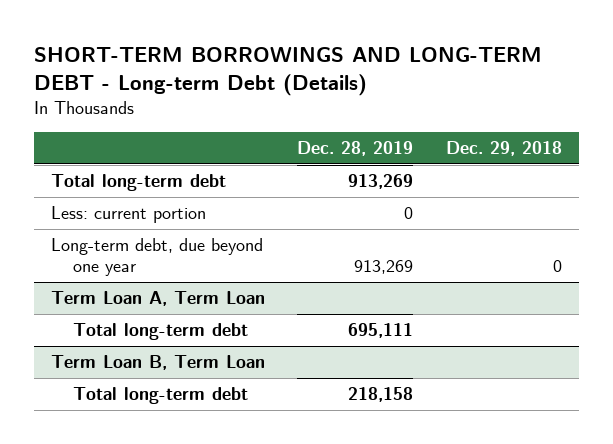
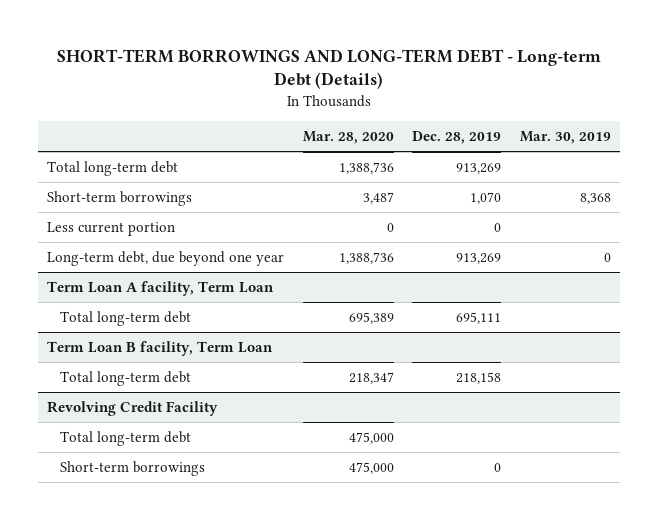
[446,140,563,156] Dec. 29, 2018 -> none
none -> [302,131,394,145] Mar. 28, 2020
none -> [519,131,611,145] Mar. 30, 2019
none -> [47,191,193,207] Short-term borrowings
[50,206,206,224] Less: current portion -> [47,222,176,237] Less current portion
[50,291,265,307] Term Loan A, Term Loan -> [47,281,275,297] Term Loan A facility, Term Loan
[50,355,265,371] Term Loan B, Term Loan -> [47,341,274,357] Term Loan B facility, Term Loan
none -> [47,401,219,417] Revolving Credit Facility
none -> [59,431,191,447] Total long-term debt
none -> [59,461,205,477] Short-term borrowings

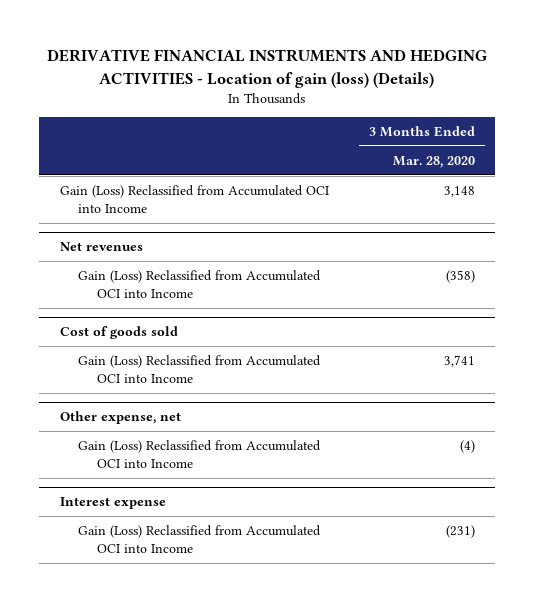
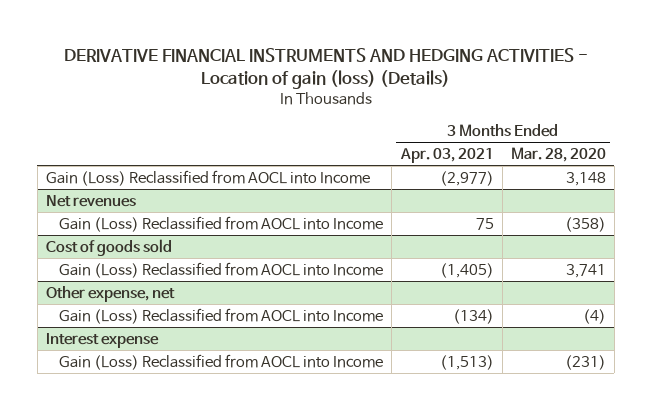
none -> [399,147,494,163] Apr. 03, 2021
[59,185,329,214] Gain (Loss) Reclassified from Accumulated OCI into Income -> [46,169,371,186] Gain (Loss) Reclassified from AOCL into Income
[78,270,322,299] Gain (Loss) Reclassified from Accumulated OCI into Income -> [59,215,384,232] Gain (Loss) Reclassified from AOCL into Income
[78,355,322,384] Gain (Loss) Reclassified from Accumulated OCI into Income -> [59,261,384,278] Gain (Loss) Reclassified from AOCL into Income
[78,440,322,469] Gain (Loss) Reclassified from Accumulated OCI into Income -> [59,307,384,324] Gain (Loss) Reclassified from AOCL into Income
[78,525,322,554] Gain (Loss) Reclassified from Accumulated OCI into Income -> [59,353,384,370] Gain (Loss) Reclassified from AOCL into Income

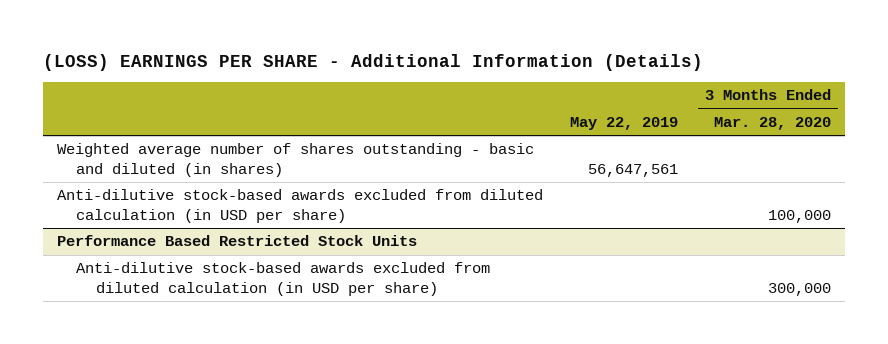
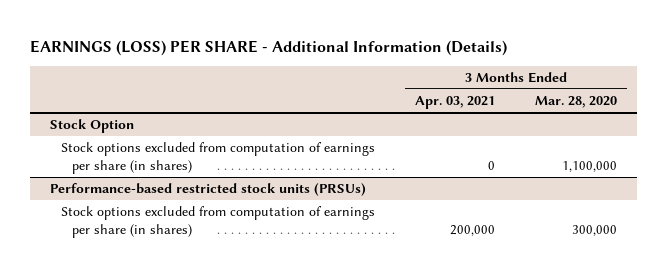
[43,53,704,71] (LOSS) EARNINGS PER SHARE - Additional Information (Details) -> [30,39,508,56] EARNINGS (LOSS) PER SHARE - Additional Information (Details)
[569,116,678,130] May 22, 2019 -> none
none -> [415,96,496,110] Apr. 03, 2021
[56,143,534,177] Weighted average number of shares outstanding - basic and diluted (in shares) -> none
none -> [50,119,135,134] Stock Option
[56,189,543,223] Anti-dilutive stock-based awards excluded from diluted calculation (in USD per share) -> [60,142,375,175] Stock options excluded from computation of earnings per share (in shares)
[767,209,831,223] 100,000 -> [562,161,618,173] 1,100,000
[56,235,417,247] Performance Based Restricted Stock Units -> [50,183,367,197] Performance-based restricted stock units (PRSUs)
[76,262,491,296] Anti-dilutive stock-based awards excluded from diluted calculation (in USD per share) -> [60,206,375,239] Stock options excluded from computation of earnings per share (in shares)

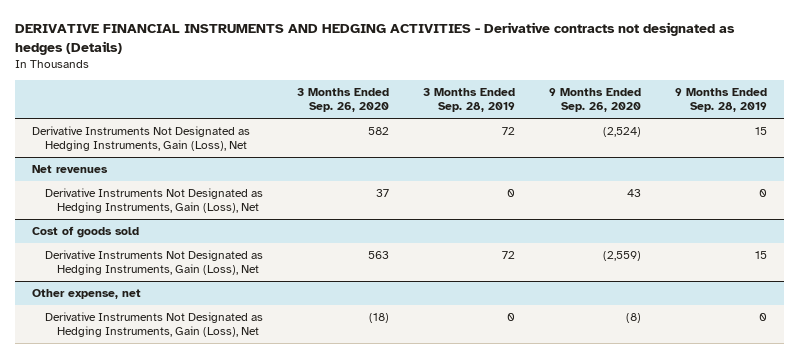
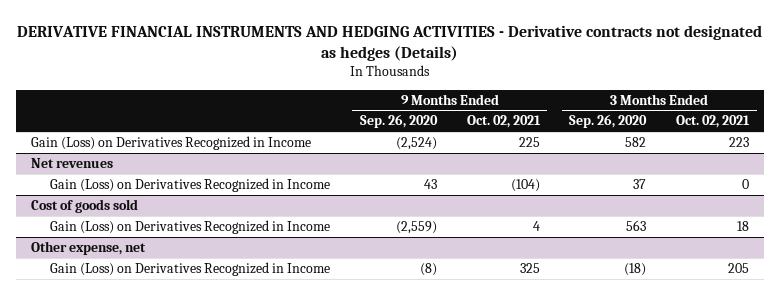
[422,87,515,113] 3 Months Ended Sep. 28, 2019 -> none
[674,87,767,113] 9 Months Ended Sep. 28, 2019 -> none
none -> [466,115,541,129] Oct. 02, 2021
none -> [676,115,751,129] Oct. 02, 2021
[31,126,250,152] Derivative Instruments Not Designated as Hedging Instruments, Gain (Loss), Net -> [30,135,311,150] Gain (Loss) on Derivatives Recognized in Income
[44,188,263,214] Derivative Instruments Not Designated as Hedging Instruments, Gain (Loss), Net -> [49,177,330,192] Gain (Loss) on Derivatives Recognized in Income
[44,250,263,276] Derivative Instruments Not Designated as Hedging Instruments, Gain (Loss), Net -> [49,219,330,234] Gain (Loss) on Derivatives Recognized in Income
[44,312,263,338] Derivative Instruments Not Designated as Hedging Instruments, Gain (Loss), Net -> [49,261,330,276] Gain (Loss) on Derivatives Recognized in Income

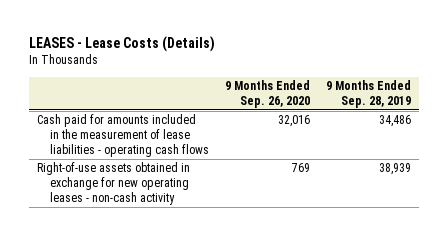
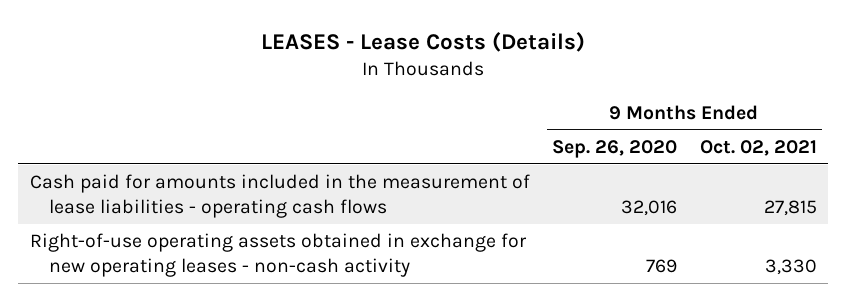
[325,80,411,108] 9 Months Ended Sep. 28, 2019 -> none
none -> [699,139,817,156] Oct. 02, 2021
[36,162,190,206] Right-of-use assets obtained in exchange for new operating leases - non-cash activity -> [29,233,527,278] Right-of-use operating assets obtained in exchange for new operating leases - non-cash activity

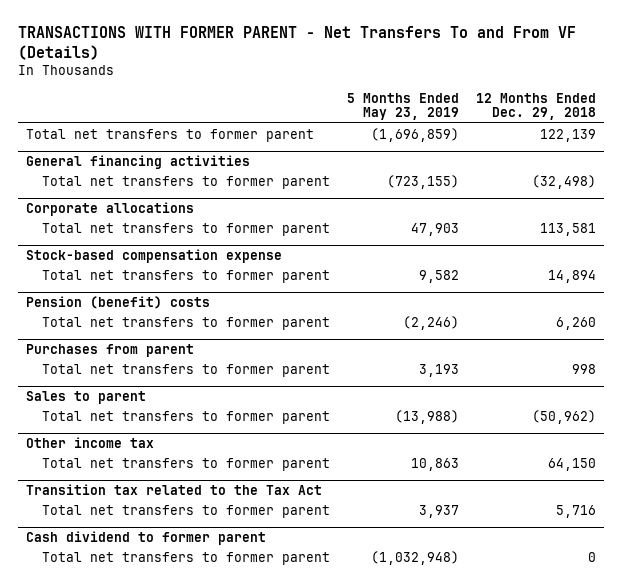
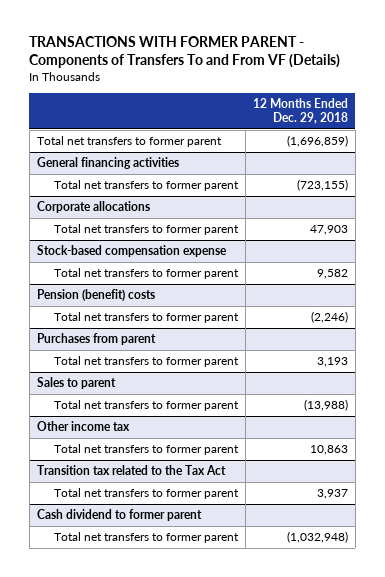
[17,25,576,60] TRANSACTIONS WITH FORMER PARENT - Net Transfers To and From VF (Details) -> [29,36,341,69] TRANSACTIONS WITH FORMER PARENT - Components of Transfers To and From VF (Details)
[346,92,459,121] 5 Months Ended May 23, 2019 -> none
[539,128,596,142] 122,139 -> [286,135,348,148] (1,696,859)
[531,174,596,189] (32,498) -> [296,179,348,192] (723,155)
[539,222,596,236] 113,581 -> [309,225,348,236] 47,903
[547,269,596,283] 14,894 -> [316,269,348,280] 9,582
[555,316,596,330] 6,260 -> [310,311,348,324] (2,246)
[571,363,596,374] 998 -> [316,357,348,368] 3,193
[531,409,596,424] (50,962) -> [303,399,348,412] (13,988)
[547,457,596,471] 64,150 -> [309,445,348,456] 10,863
[555,504,596,518] 5,716 -> [316,489,348,500] 3,937
[587,551,596,562] 0 -> [286,531,348,544] (1,032,948)

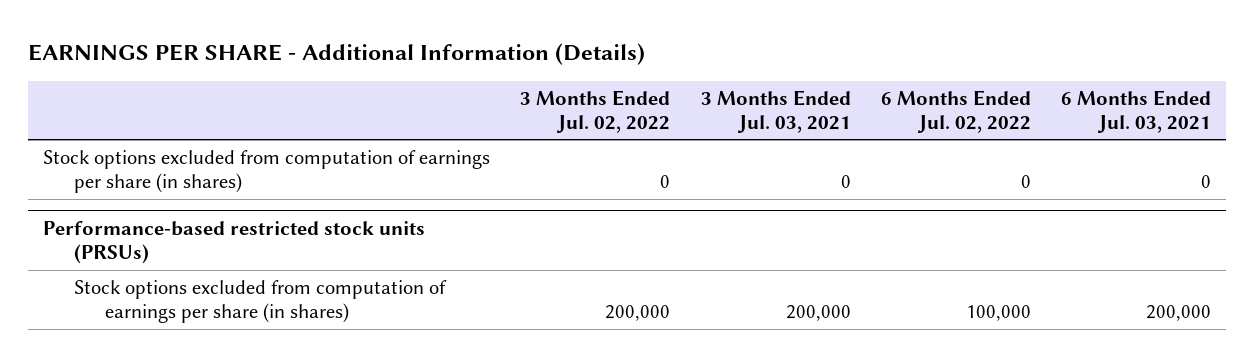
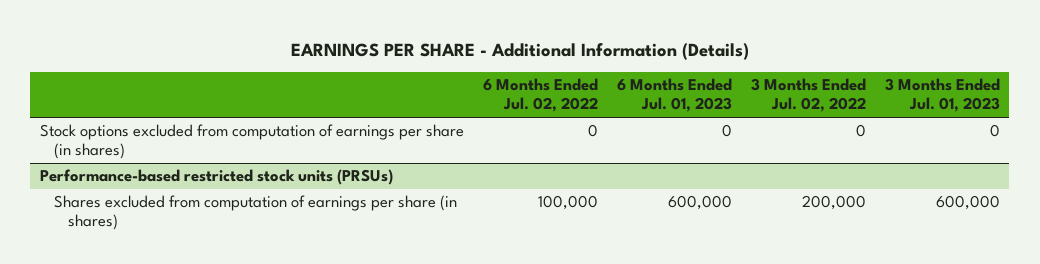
[700,89,851,133] 3 Months Ended Jul. 03, 2021 -> none
[1060,89,1211,133] 6 Months Ended Jul. 03, 2021 -> none
none -> [616,78,732,113] 6 Months Ended Jul. 01, 2023
none -> [884,78,1000,113] 3 Months Ended Jul. 01, 2023
[74,280,448,324] Stock options excluded from computation of earnings per share (in shares) -> [54,195,458,231] Shares excluded from computation of earnings per share (in shares)

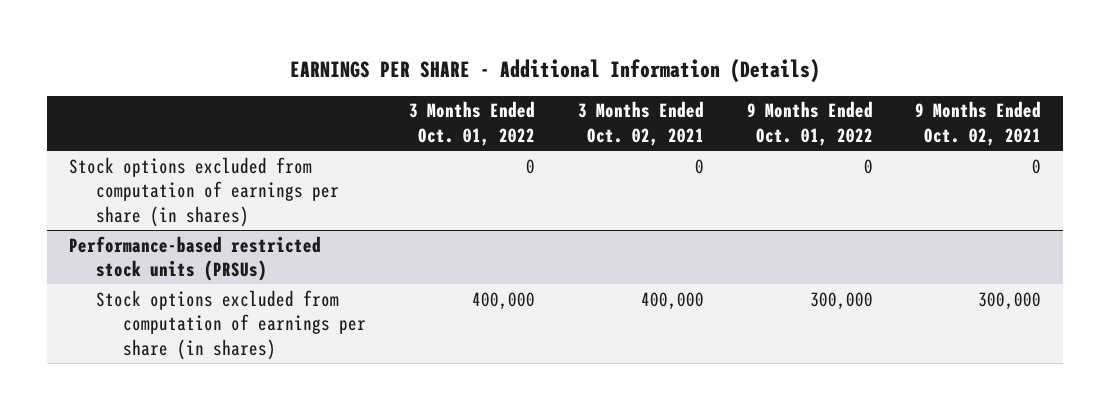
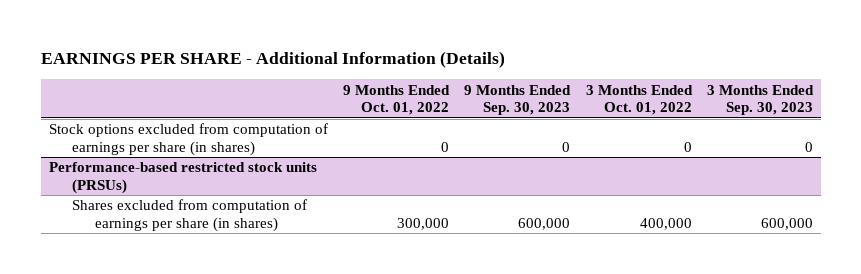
[577,101,704,147] 3 Months Ended Oct. 02, 2021 -> none
[915,101,1042,147] 9 Months Ended Oct. 02, 2021 -> none
none -> [464,84,572,116] 9 Months Ended Sep. 30, 2023
none -> [706,84,814,116] 3 Months Ended Sep. 30, 2023
[96,289,367,360] Stock options excluded from computation of earnings per share (in shares) -> [71,199,307,232] Shares excluded from computation of earnings per share (in shares)

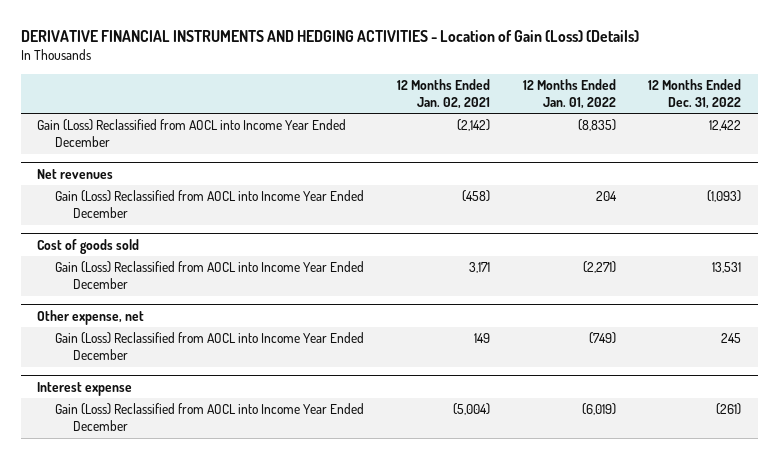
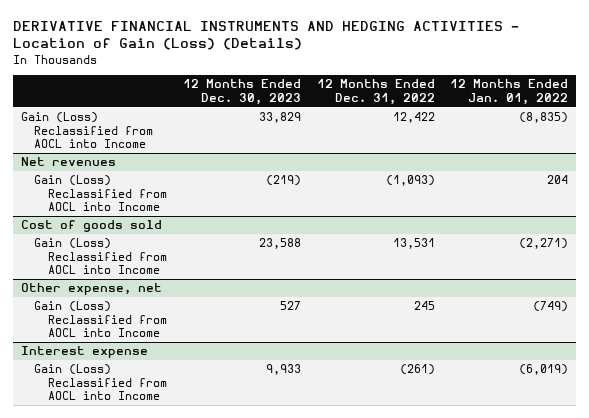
[396,78,490,109] 12 Months Ended Jan. 02, 2021 -> none
none -> [182,79,301,106] 12 Months Ended Dec. 30, 2023
[36,119,346,148] Gain (Loss) Reclassified from AOCL into Income Year Ended December -> [20,112,154,149] Gain (Loss) Reclassified from AOCL into Income
[55,190,365,219] Gain (Loss) Reclassified from AOCL into Income Year Ended December -> [34,175,167,212] Gain (Loss) Reclassified from AOCL into Income
[55,261,365,290] Gain (Loss) Reclassified from AOCL into Income Year Ended December -> [34,238,167,275] Gain (Loss) Reclassified from AOCL into Income
[55,332,365,361] Gain (Loss) Reclassified from AOCL into Income Year Ended December -> [34,301,167,338] Gain (Loss) Reclassified from AOCL into Income
[55,403,365,432] Gain (Loss) Reclassified from AOCL into Income Year Ended December -> [34,364,167,401] Gain (Loss) Reclassified from AOCL into Income

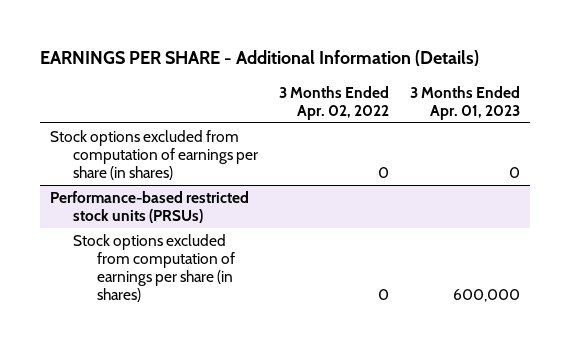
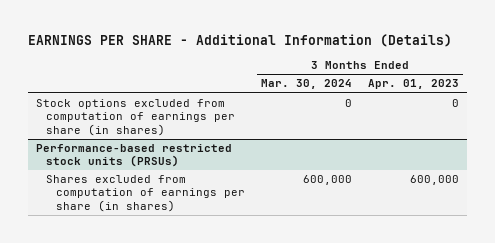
[279,85,390,120] 3 Months Ended Apr. 02, 2022 -> none
none -> [260,79,352,90] Mar. 30, 2024
[73,234,235,303] Stock options excluded from computation of earnings per share (in shares) -> [45,175,245,212] Shares excluded from computation of earnings per share (in shares)

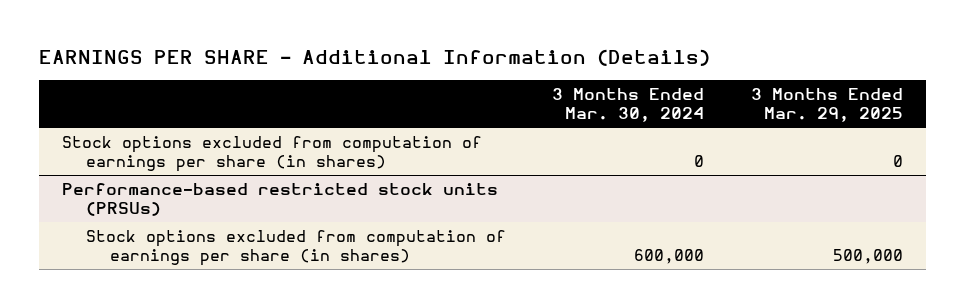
[368,79,460,90] Apr. 01, 2023 -> none
none -> [750,88,903,123] 3 Months Ended Mar. 29, 2025
[45,175,245,212] Shares excluded from computation of earnings per share (in shares) -> [86,230,507,267] Stock options excluded from computation of earnings per share (in shares)

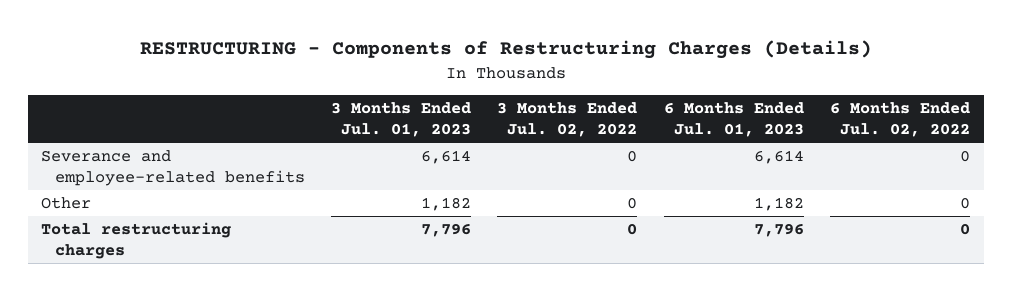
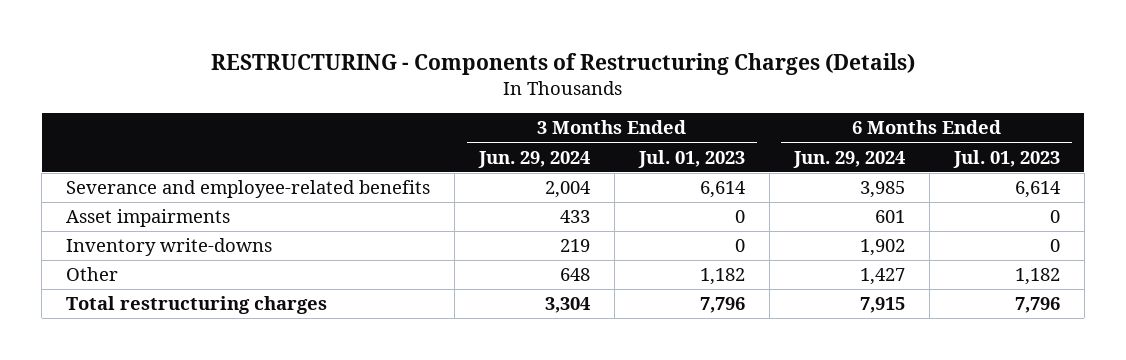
[497,101,638,138] 3 Months Ended Jul. 02, 2022 -> none
[830,101,971,138] 6 Months Ended Jul. 02, 2022 -> none
none -> [477,150,590,168] Jun. 29, 2024
none -> [792,150,905,168] Jun. 29, 2024
none -> [65,209,230,228] Asset impairments
none -> [65,238,272,257] Inventory write-downs

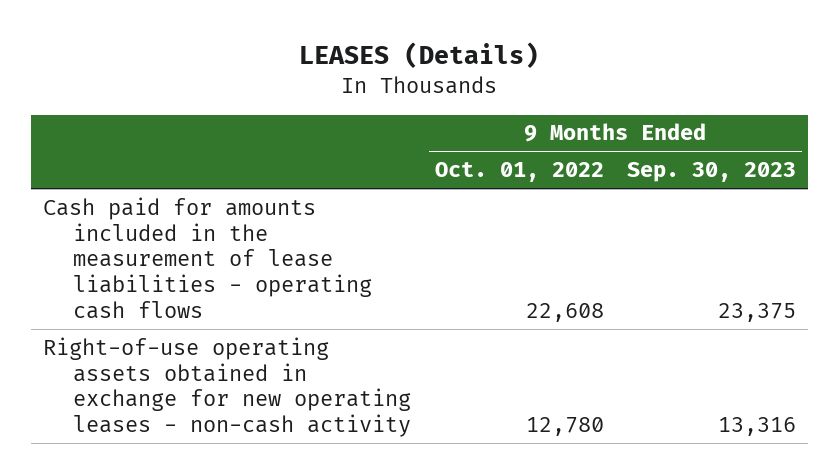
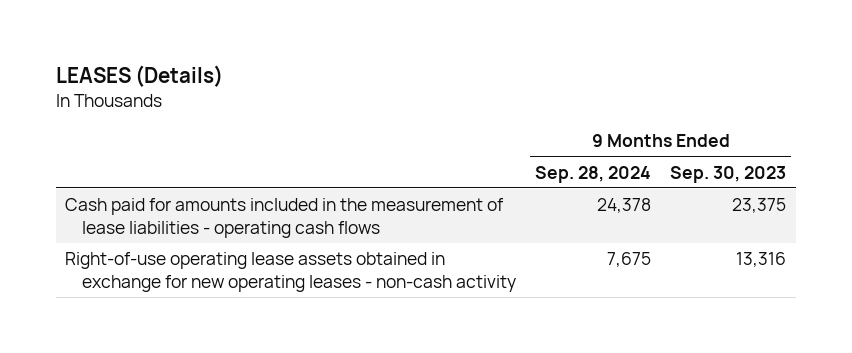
[434,162,604,183] Oct. 01, 2022 -> none
none -> [535,165,652,183] Sep. 28, 2024
[43,336,412,437] Right-of-use operating assets obtained in exchange for new operating leases - non-cash activity -> [65,252,516,293] Right-of-use operating lease assets obtained in exchange for new operating leases - non-cash activity

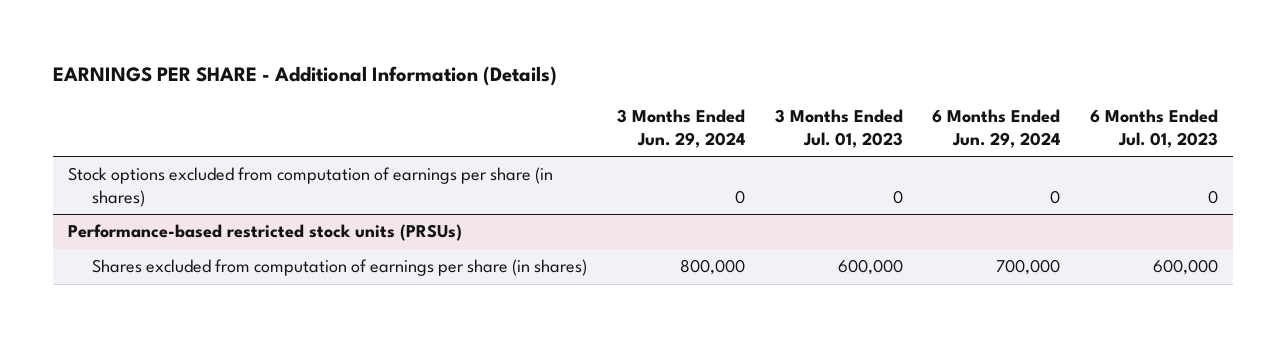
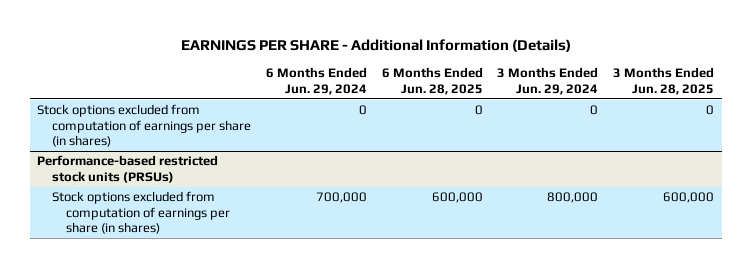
[774,109,903,149] 3 Months Ended Jul. 01, 2023 -> none
[1090,109,1219,149] 6 Months Ended Jul. 01, 2023 -> none
none -> [381,67,483,95] 6 Months Ended Jun. 28, 2025
none -> [613,67,715,95] 3 Months Ended Jun. 28, 2025
[91,259,587,277] Shares excluded from computation of earnings per share (in shares) -> [51,191,231,235] Stock options excluded from computation of earnings per share (in shares)

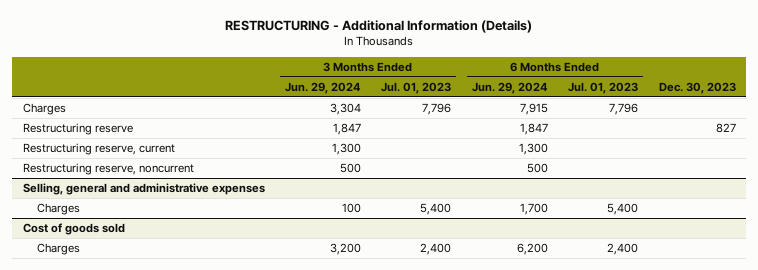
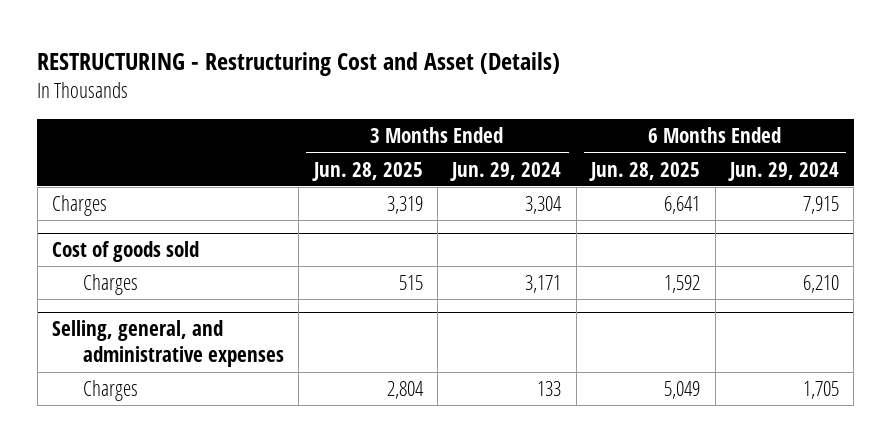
[225,20,533,34] RESTRUCTURING - Additional Information (Details) -> [37,51,561,76] RESTRUCTURING - Restructuring Cost and Asset (Details)
[381,81,452,94] Jul. 01, 2023 -> none
[568,81,639,94] Jul. 01, 2023 -> none
[658,81,736,94] Dec. 30, 2023 -> none
none -> [311,161,423,181] Jun. 28, 2025
none -> [589,161,701,181] Jun. 28, 2025
[22,123,133,136] Restructuring reserve -> none
[22,143,175,156] Restructuring reserve, current -> none
[22,163,194,176] Restructuring reserve, noncurrent -> none
[22,183,265,196] Selling, general and administrative expenses -> none
[37,203,81,216] Charges -> none
[329,243,361,256] 3,200 -> [525,275,562,294] 3,171
[516,243,548,256] 6,200 -> [802,275,839,294] 6,210
none -> [52,320,284,368] Selling, general, and administrative expenses
none -> [82,380,138,402] Charges

